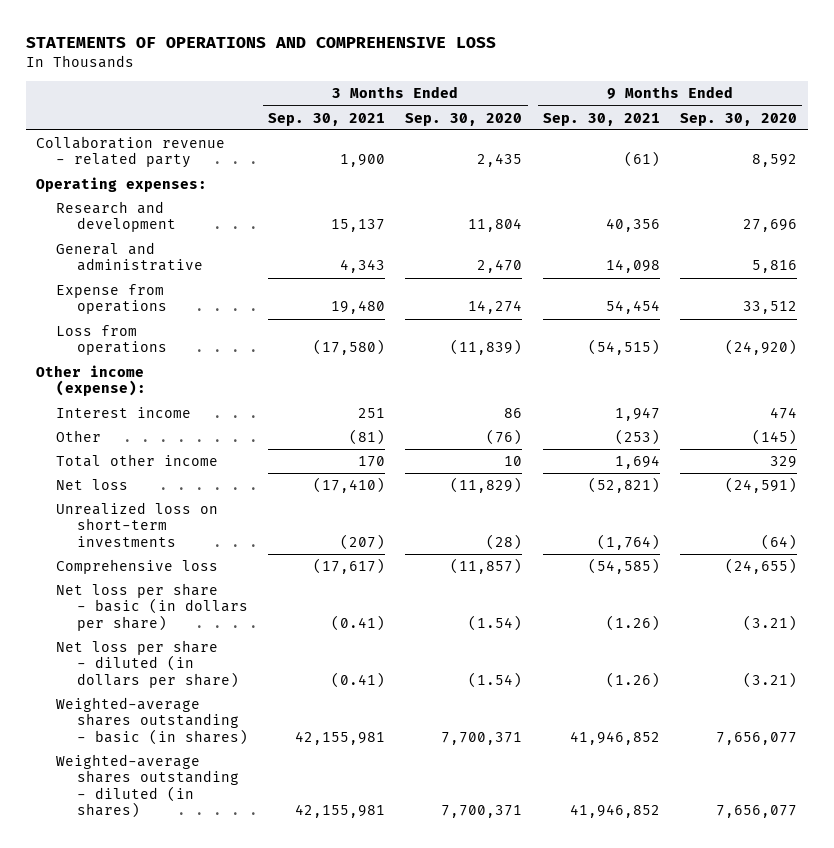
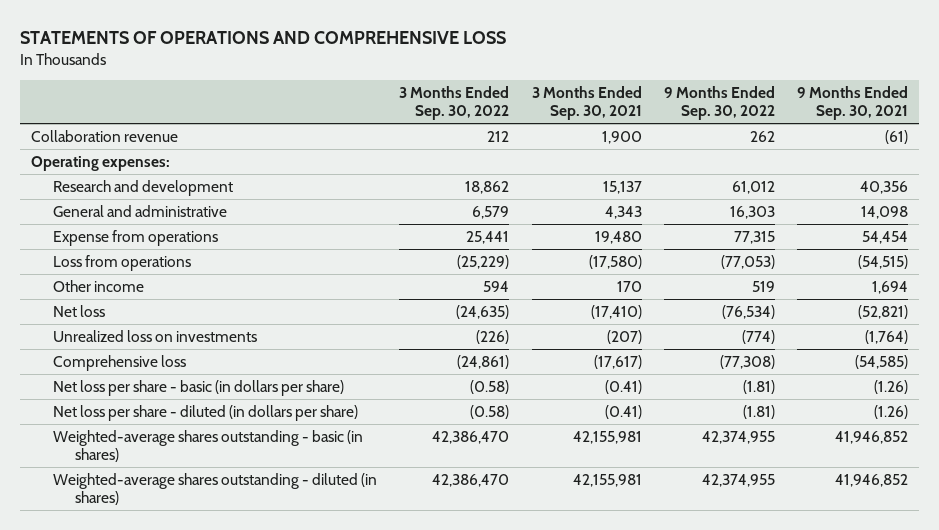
[405,112,523,126] Sep. 30, 2020 -> none
[680,112,798,126] Sep. 30, 2020 -> none
none -> [399,85,510,121] 3 Months Ended Sep. 30, 2022
none -> [663,85,775,121] 9 Months Ended Sep. 30, 2022
[36,136,226,169] Collaboration revenue - related party -> [30,129,178,142] Collaboration revenue
[36,365,147,397] Other income (expense): -> none
[56,407,192,419] Interest income -> none
[56,454,219,468] Total other income -> none
[56,430,102,443] Other -> [52,279,144,292] Other income
[349,429,386,446] (81) -> [616,280,642,292] 170
[614,429,660,446] (253) -> [872,280,909,294] 1,694
[56,502,219,547] Unrealized loss on short-term investments -> [52,329,257,342] Unrealized loss on investments

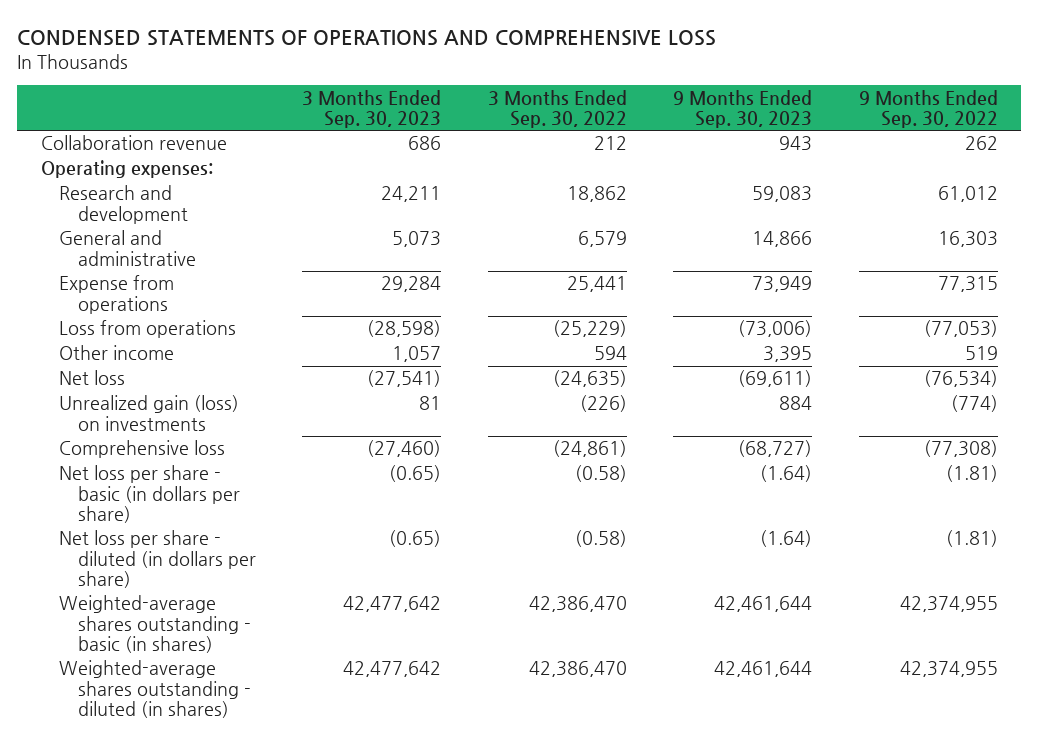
[19,30,506,44] STATEMENTS OF OPERATIONS AND COMPREHENSIVE LOSS -> [17,30,717,47] CONDENSED STATEMENTS OF OPERATIONS AND COMPREHENSIVE LOSS
[531,85,642,121] 3 Months Ended Sep. 30, 2021 -> none
[797,85,909,121] 9 Months Ended Sep. 30, 2021 -> none
none -> [302,89,442,129] 3 Months Ended Sep. 30, 2023
none -> [673,89,813,129] 9 Months Ended Sep. 30, 2023
[52,329,257,342] Unrealized loss on investments -> [59,395,240,431] Unrealized gain (loss) on investments

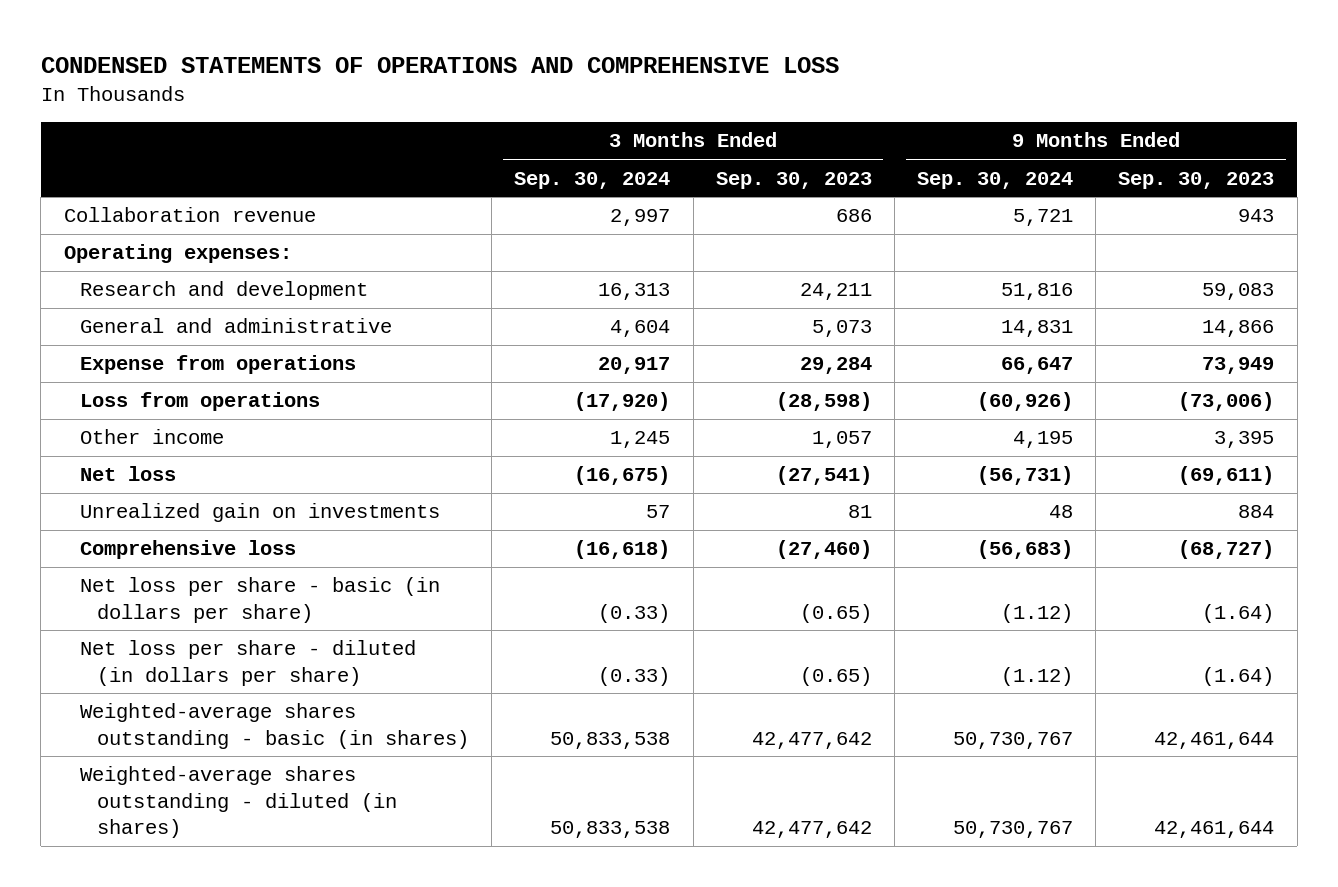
[487,89,627,129] 3 Months Ended Sep. 30, 2022 -> none
[858,89,998,129] 9 Months Ended Sep. 30, 2022 -> none
none -> [514,171,671,189] Sep. 30, 2024
none -> [917,171,1074,189] Sep. 30, 2024
[59,395,240,431] Unrealized gain (loss) on investments -> [80,503,441,523] Unrealized gain on investments

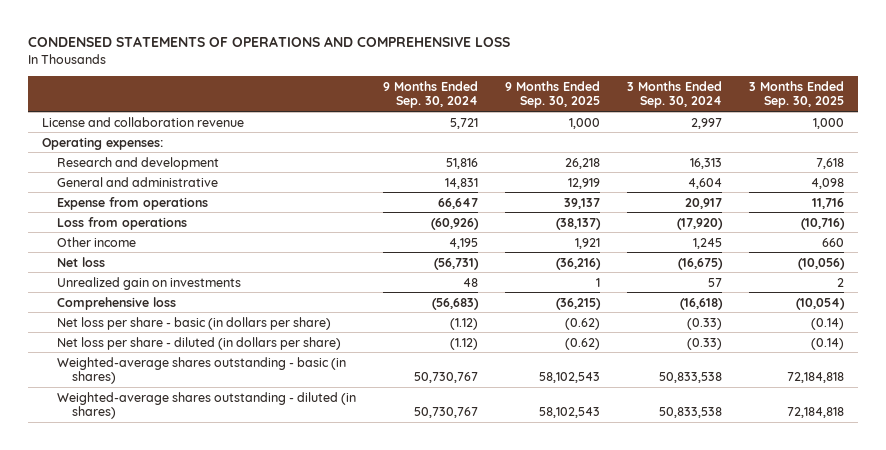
[715,171,872,189] Sep. 30, 2023 -> none
[1118,171,1275,189] Sep. 30, 2023 -> none
none -> [505,81,601,109] 9 Months Ended Sep. 30, 2025
none -> [749,81,845,109] 3 Months Ended Sep. 30, 2025
[63,207,316,223] Collaboration revenue -> [41,116,244,127] License and collaboration revenue

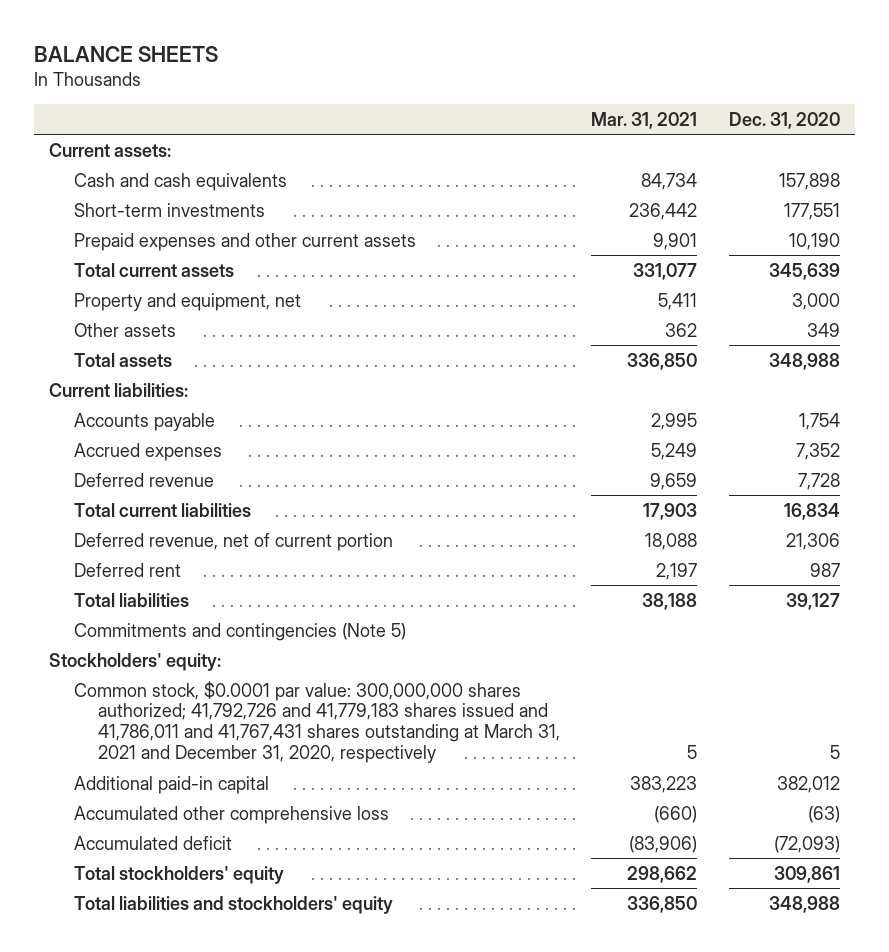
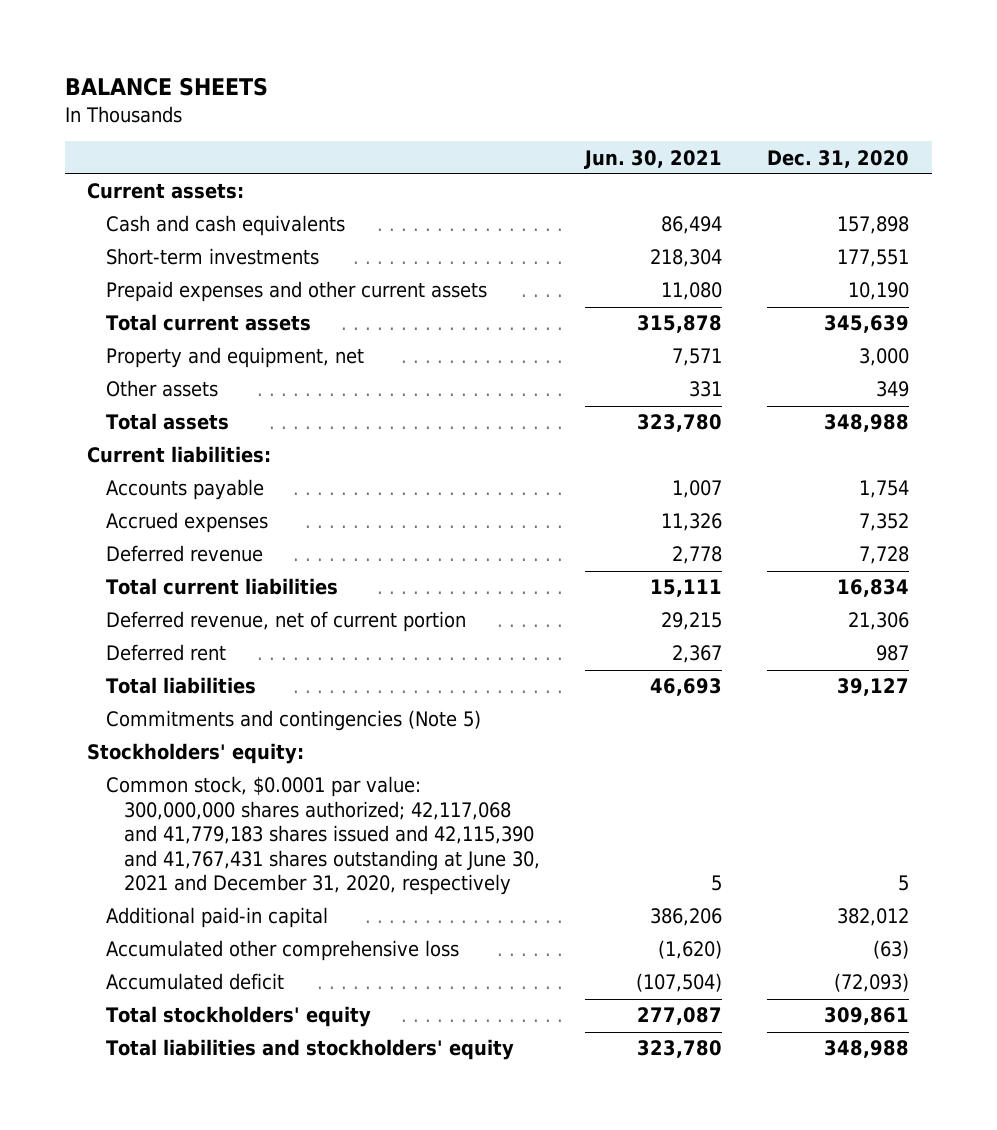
[591,111,698,129] Mar. 31, 2021 -> none
none -> [584,149,723,169] Jun. 30, 2021
[73,680,561,764] Common stock, $0.0001 par value: 300,000,000 shares authorized; 41,792,726 and 41,779,183 shares issued and 41,786,011 and 41,767,431 shares outstanding at March 31, 2021 and December 31, 2020, respectively -> [105,776,541,896] Common stock, $0.0001 par value: 300,000,000 shares authorized; 42,117,068 and 41,779,183 shares issued and 42,115,390 and 41,767,431 shares outstanding at June 30, 2021 and December 31, 2020, respectively

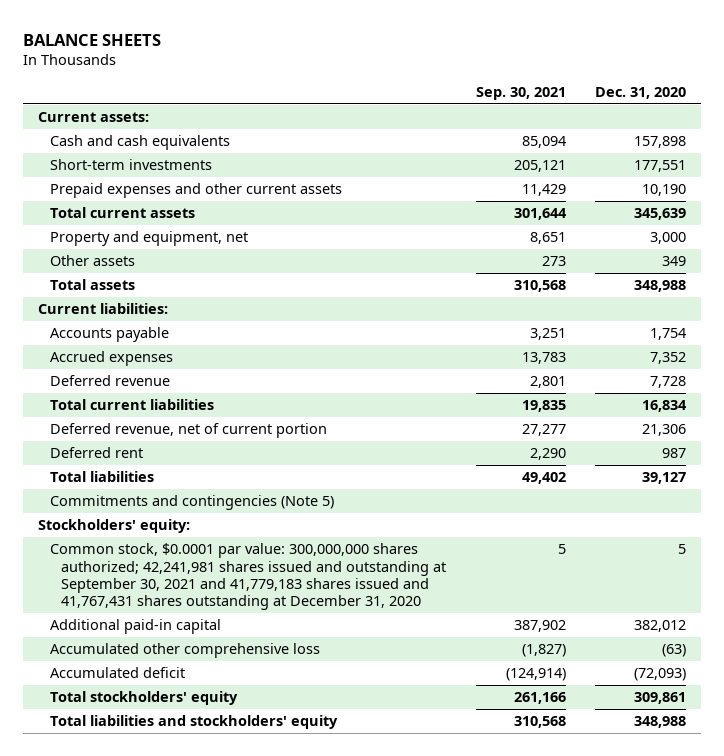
[584,149,723,169] Jun. 30, 2021 -> none
none -> [475,86,566,100] Sep. 30, 2021
[105,776,541,896] Common stock, $0.0001 par value: 300,000,000 shares authorized; 42,117,068 and 41,779,183 shares issued and 42,115,390 and 41,767,431 shares outstanding at June 30, 2021 and December 31, 2020, respectively -> [49,543,447,611] Common stock, $0.0001 par value: 300,000,000 shares authorized; 42,241,981 shares issued and outstanding at September 30, 2021 and 41,779,183 shares issued and 41,767,431 shares outstanding at December 31, 2020

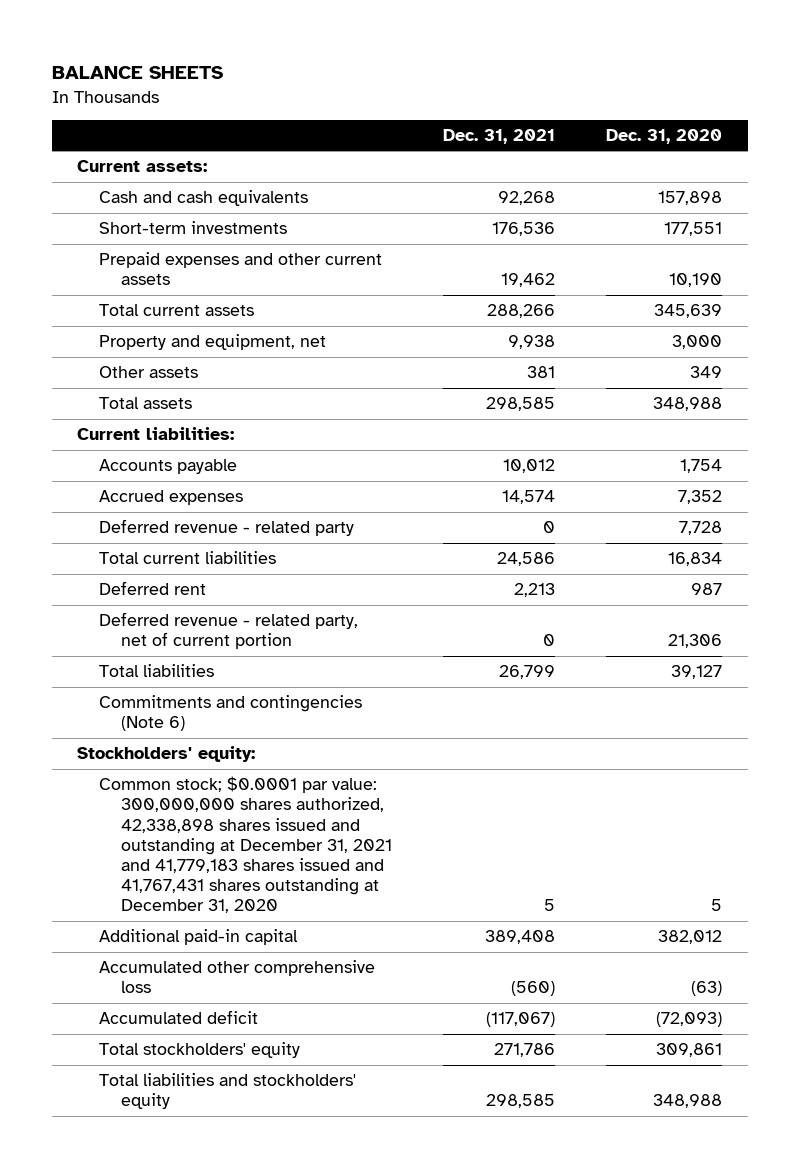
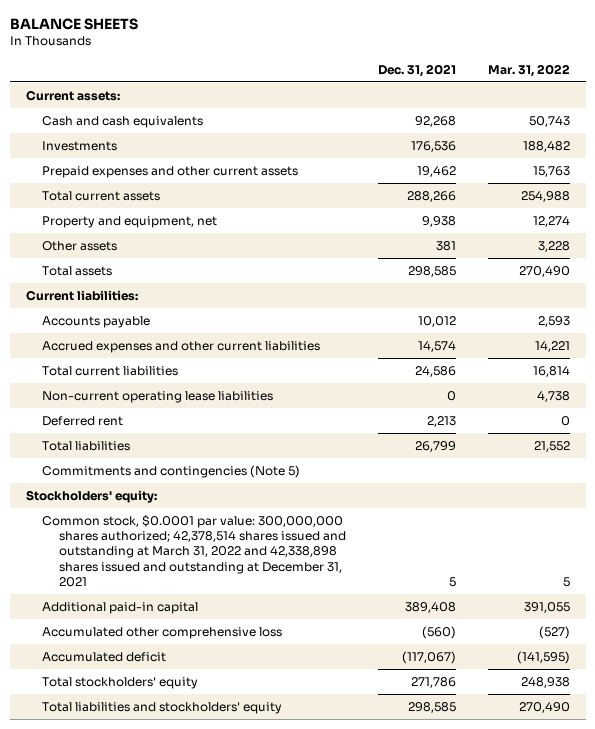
[606,129,723,145] Dec. 31, 2020 -> none
none -> [487,63,570,77] Mar. 31, 2022
[99,221,288,235] Short-term investments -> [42,140,118,151] Investments
[99,519,355,537] Deferred revenue - related party -> none
[99,490,244,506] Accrued expenses -> [42,340,321,353] Accrued expenses and other current liabilities
none -> [42,390,274,403] Non-current operating lease liabilities
[99,612,359,650] Deferred revenue - related party, net of current portion -> none
[99,695,363,732] Commitments and contingencies (Note 6) -> [42,464,301,478] Commitments and contingencies (Note 5)
[99,776,393,914] Common stock; $0.0001 par value: 300,000,000 shares authorized, 42,338,898 shares issued and outstanding at December 31, 2021 and 41,779,183 shares issued and 41,767,431 shares outstanding at December 31, 2020 -> [42,514,347,588] Common stock, $0.0001 par value: 300,000,000 shares authorized; 42,378,514 shares issued and outstanding at March 31, 2022 and 42,338,898 shares issued and outstanding at December 31, 2021

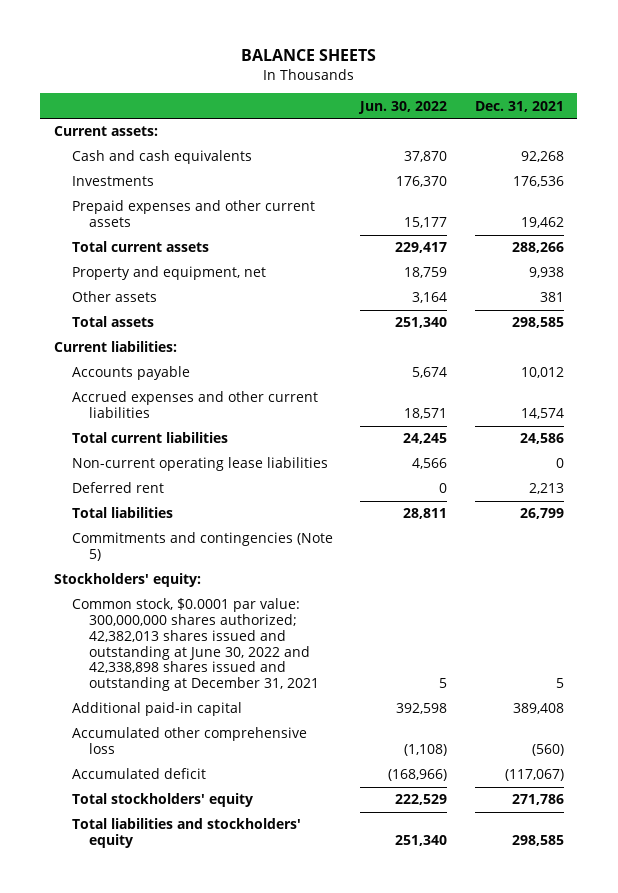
[487,63,570,77] Mar. 31, 2022 -> none
none -> [358,100,448,114] Jun. 30, 2022
[42,514,347,588] Common stock, $0.0001 par value: 300,000,000 shares authorized; 42,378,514 shares issued and outstanding at March 31, 2022 and 42,338,898 shares issued and outstanding at December 31, 2021 -> [71,598,320,692] Common stock, $0.0001 par value: 300,000,000 shares authorized; 42,382,013 shares issued and outstanding at June 30, 2022 and 42,338,898 shares issued and outstanding at December 31, 2021

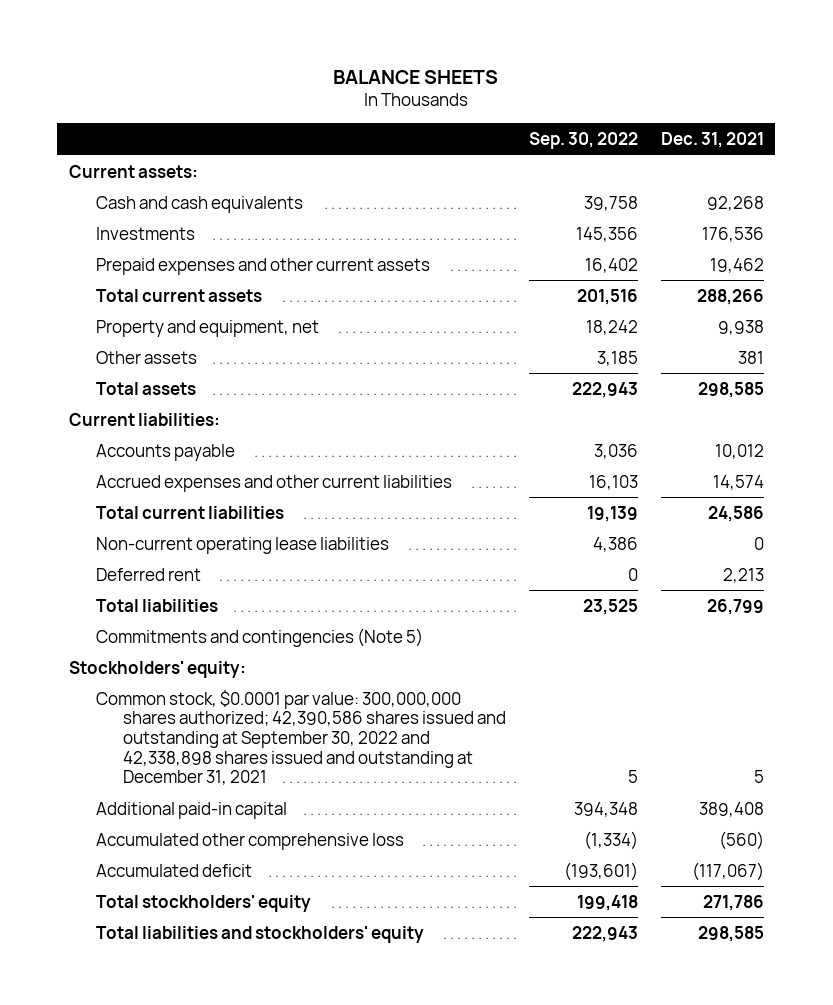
[358,100,448,114] Jun. 30, 2022 -> none
none -> [528,132,638,150] Sep. 30, 2022
[71,598,320,692] Common stock, $0.0001 par value: 300,000,000 shares authorized; 42,382,013 shares issued and outstanding at June 30, 2022 and 42,338,898 shares issued and outstanding at December 31, 2021 -> [95,689,506,786] Common stock, $0.0001 par value: 300,000,000 shares authorized; 42,390,586 shares issued and outstanding at September 30, 2022 and 42,338,898 shares issued and outstanding at December 31, 2021

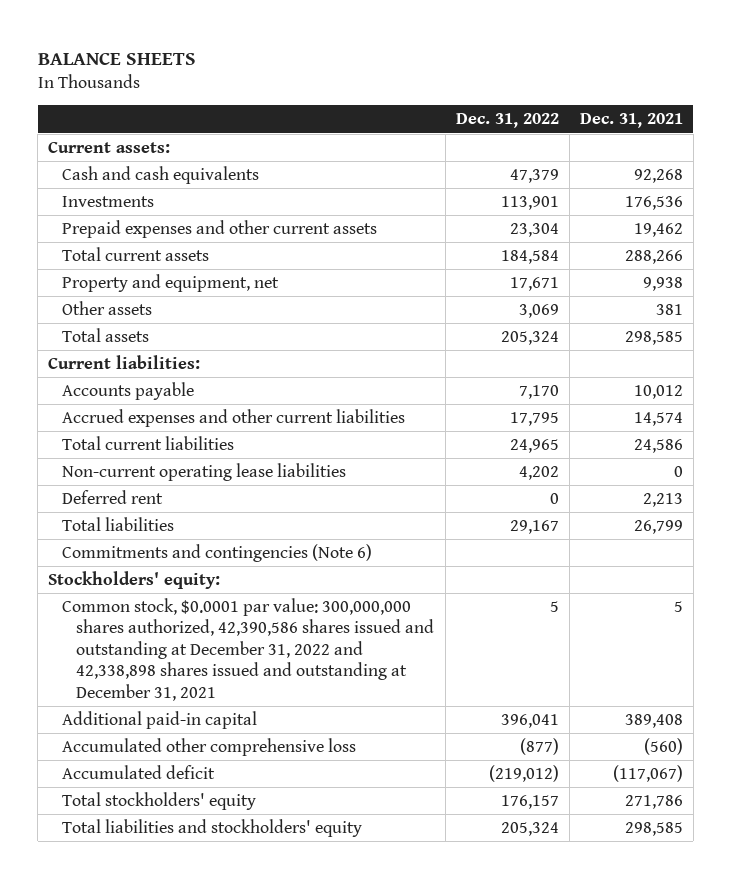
[528,132,638,150] Sep. 30, 2022 -> none
none -> [455,113,559,129] Dec. 31, 2022
[95,627,423,647] Commitments and contingencies (Note 5) -> [62,544,373,563] Commitments and contingencies (Note 6)
[95,689,506,786] Common stock, $0.0001 par value: 300,000,000 shares authorized; 42,390,586 shares issued and outstanding at September 30, 2022 and 42,338,898 shares issued and outstanding at December 31, 2021 -> [62,598,435,701] Common stock, $0.0001 par value: 300,000,000 shares authorized, 42,390,586 shares issued and outstanding at December 31, 2022 and 42,338,898 shares issued and outstanding at December 31, 2021

